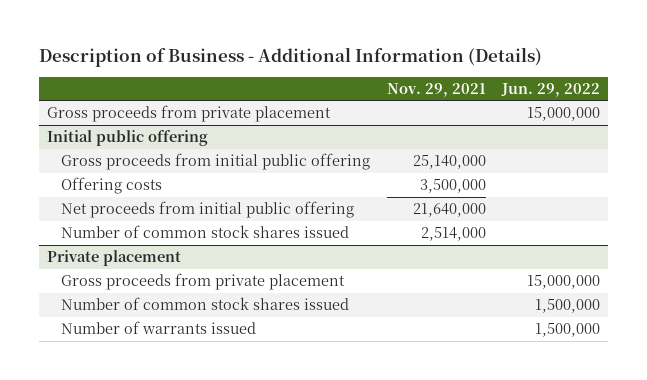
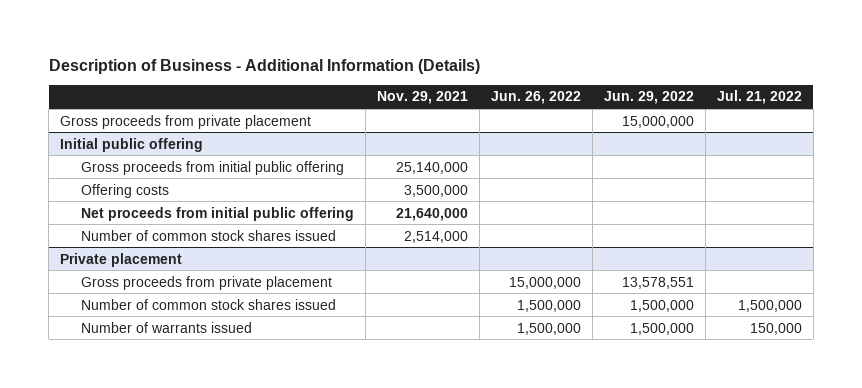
none -> [490,91,581,105] Jun. 26, 2022
none -> [716,90,802,105] Jul. 21, 2022
[526,275,600,290] 15,000,000 -> [621,276,694,289] 13,578,551

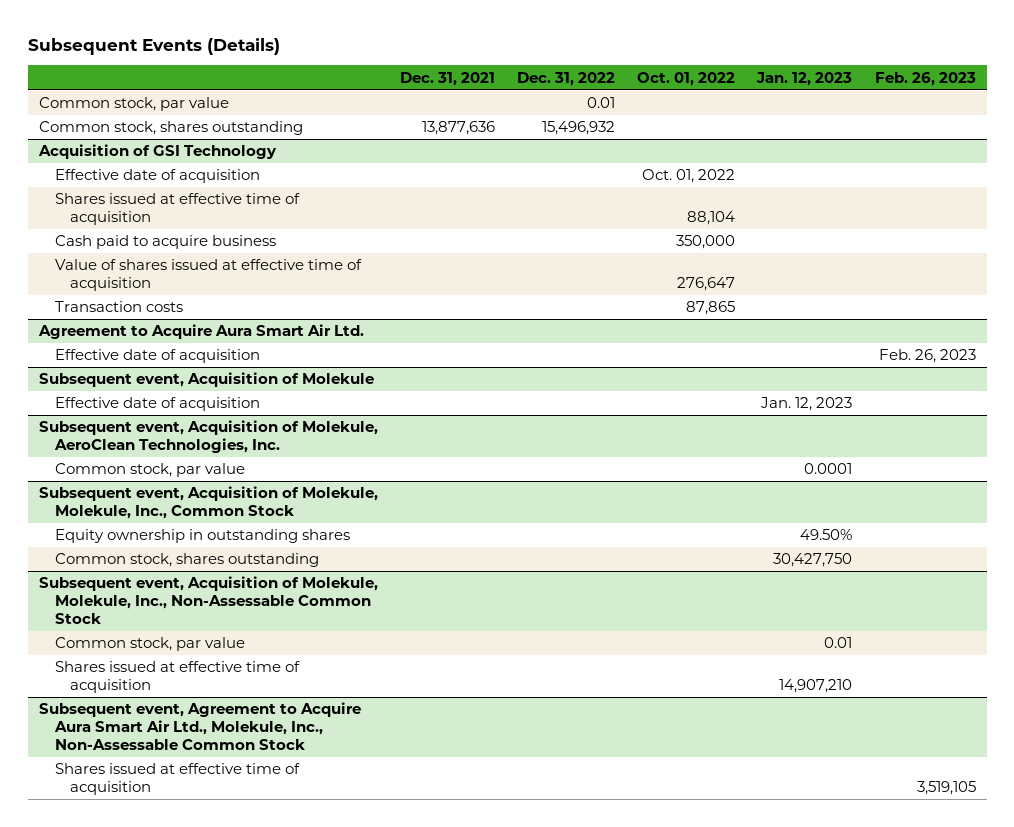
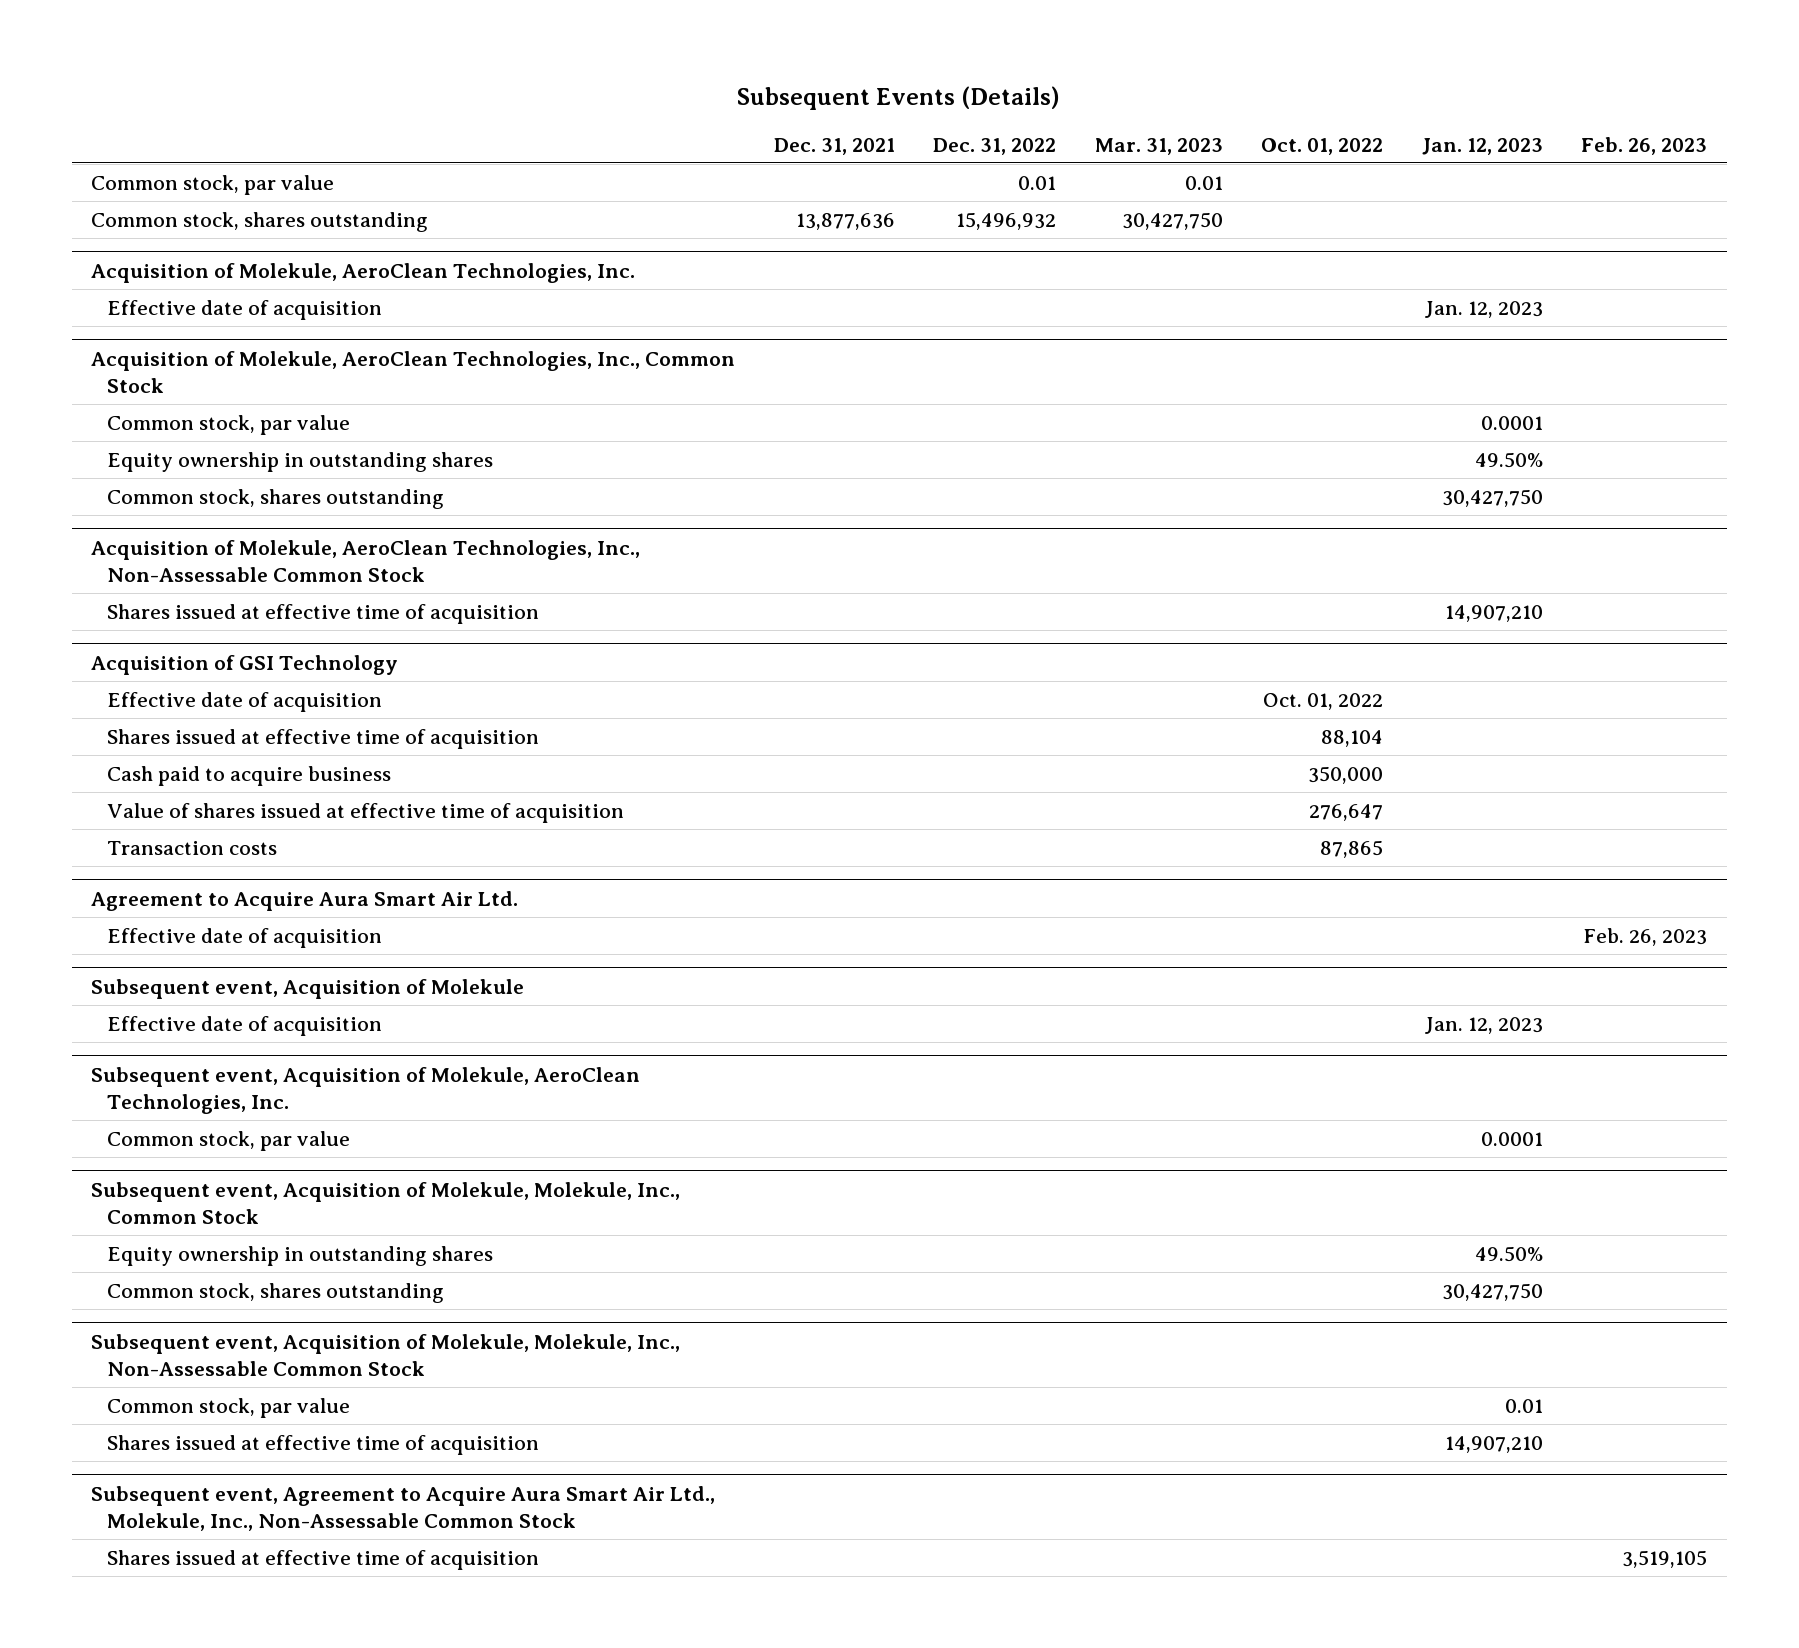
none -> [1094,137,1223,155] Mar. 31, 2023
none -> [91,262,636,283] Acquisition of Molekule, AeroClean Technologies, Inc.
none -> [106,299,382,320] Effective date of acquisition
none -> [91,350,736,393] Acquisition of Molekule, AeroClean Technologies, Inc., Common Stock
none -> [106,414,350,435] Common stock, par value
none -> [106,451,493,472] Equity ownership in outstanding shares
none -> [106,488,444,509] Common stock, shares outstanding
none -> [91,539,641,582] Acquisition of Molekule, AeroClean Technologies, Inc., Non-Assessable Common Stock
none -> [106,603,539,624] Shares issued at effective time of acquisition

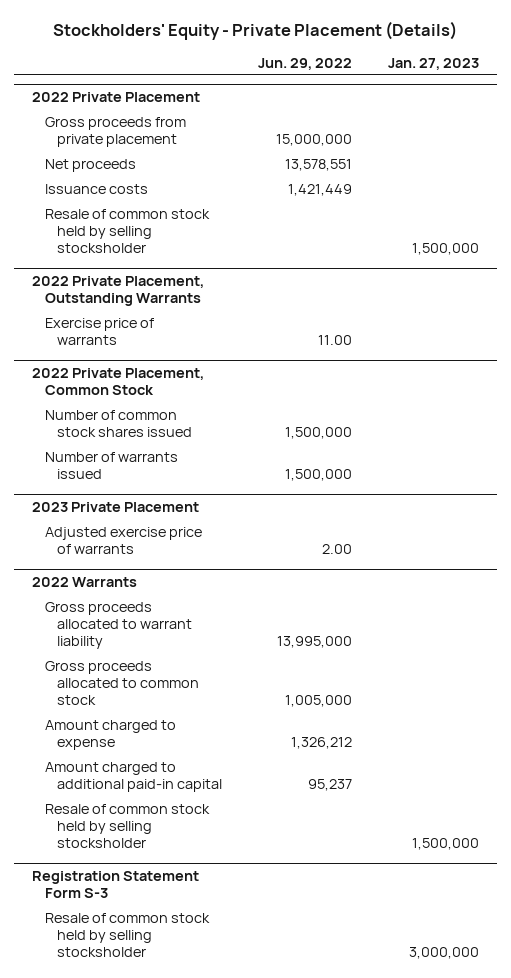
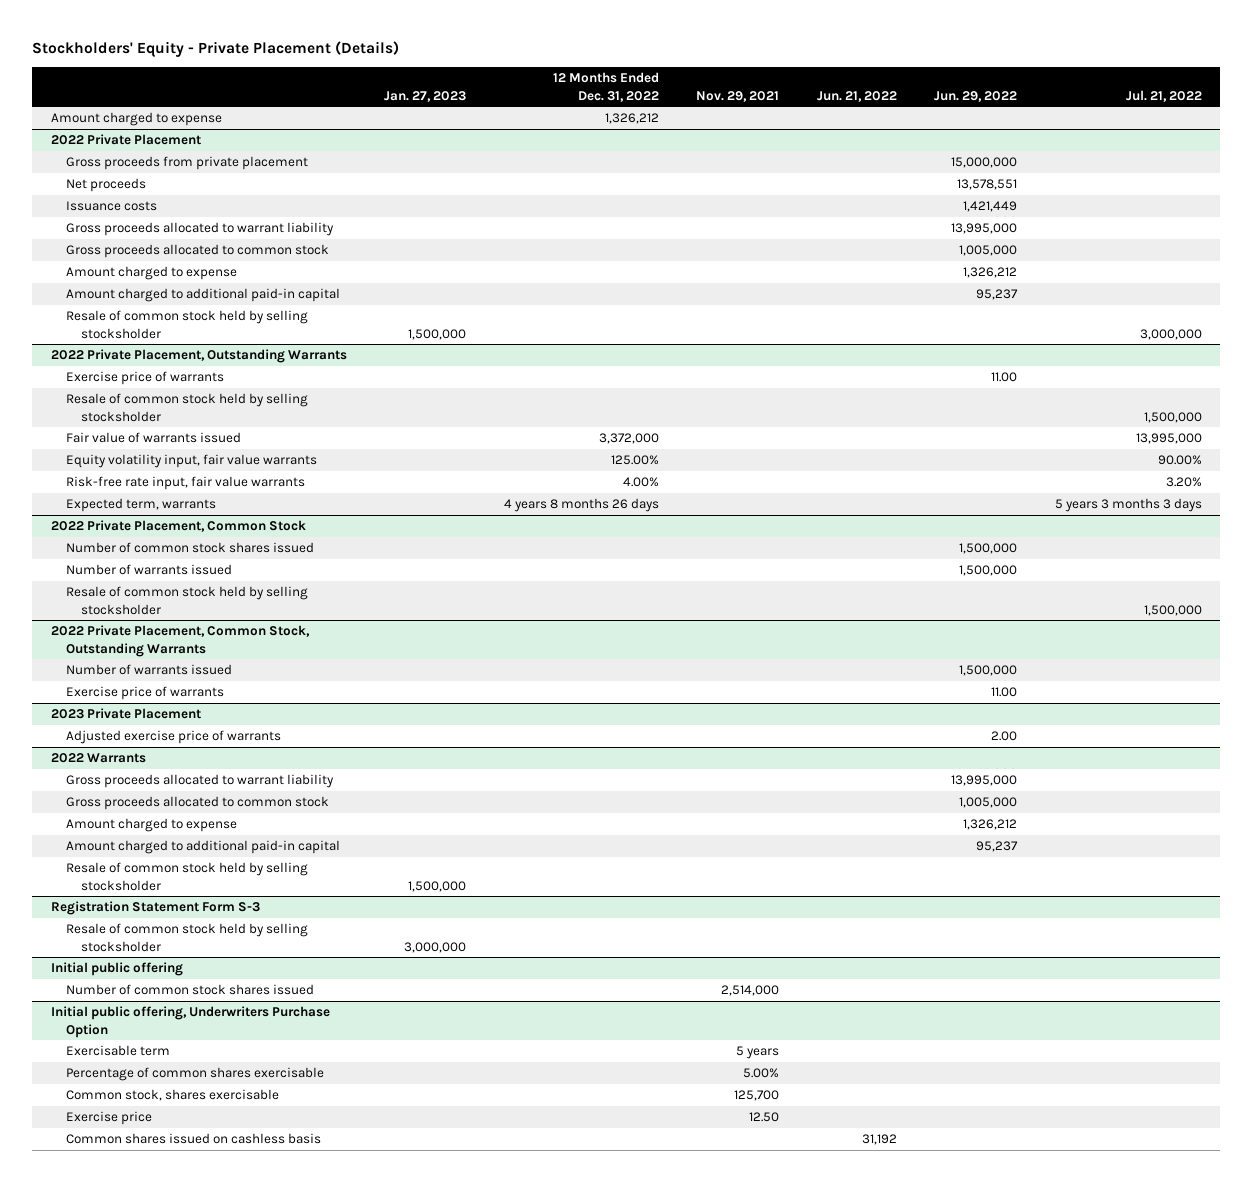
none -> [552,71,659,102] 12 Months Ended Dec. 31, 2022
none -> [696,90,780,102] Nov. 29, 2021
none -> [816,90,897,102] Jun. 21, 2022
none -> [1125,89,1202,102] Jul. 21, 2022
none -> [50,112,222,127] Amount charged to expense
none -> [66,222,335,237] Gross proceeds allocated to warrant liability
none -> [66,244,330,259] Gross proceeds allocated to common stock
none -> [66,266,238,281] Amount charged to expense
none -> [66,288,341,303] Amount charged to additional paid-in capital
none -> [66,393,309,422] Resale of common stock held by selling stocksholder
none -> [66,432,242,444] Fair value of warrants issued
none -> [66,454,318,469] Equity volatility input, fair value warrants
none -> [66,476,306,491] Risk-free rate input, fair value warrants
none -> [66,498,217,513] Expected term, warrants
none -> [66,586,309,615] Resale of common stock held by selling stocksholder
none -> [50,625,310,657] 2022 Private Placement, Common Stock, Outstanding Warrants
none -> [66,664,233,676] Number of warrants issued
none -> [66,686,225,701] Exercise price of warrants
none -> [50,962,183,977] Initial public offering
none -> [66,984,315,996] Number of common stock shares issued
none -> [50,1006,330,1038] Initial public offering, Underwriters Purchase Option
none -> [66,1045,171,1057] Exercisable term
none -> [66,1067,325,1082] Percentage of common shares exercisable
none -> [66,1089,280,1102] Common stock, shares exercisable
none -> [66,1111,153,1126] Exercise price
none -> [66,1133,322,1145] Common shares issued on cashless basis

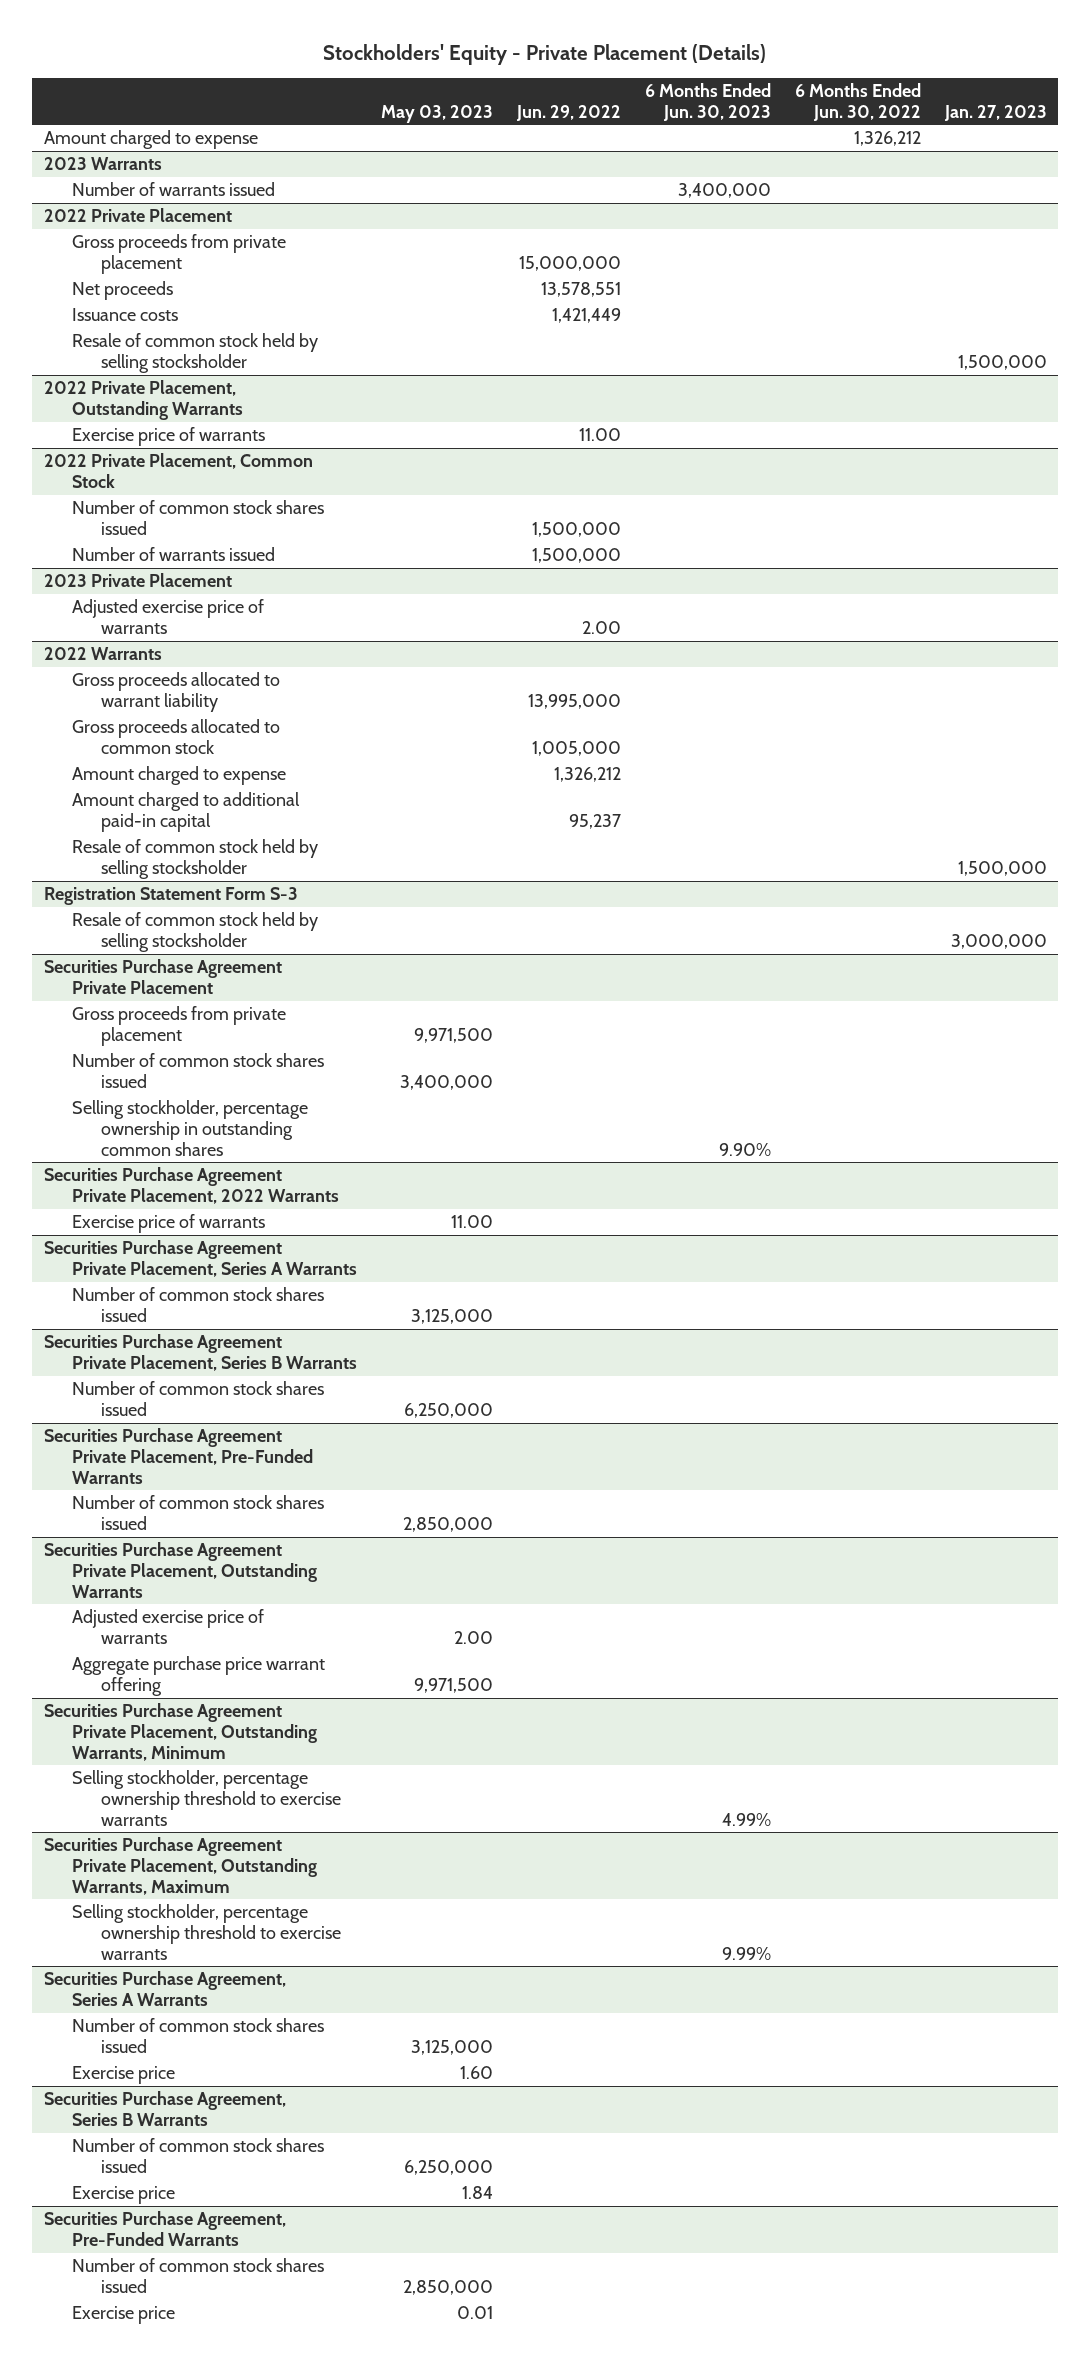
[552,71,659,102] 12 Months Ended Dec. 31, 2022 -> none
[696,90,780,102] Nov. 29, 2021 -> none
[816,90,897,102] Jun. 21, 2022 -> none
[1125,89,1202,102] Jul. 21, 2022 -> none
none -> [381,104,494,123] May 03, 2023
none -> [644,82,771,121] 6 Months Ended Jun. 30, 2023
none -> [794,82,921,121] 6 Months Ended Jun. 30, 2022
none -> [43,157,162,171] 2023 Warrants
none -> [72,182,276,197] Number of warrants issued
[66,222,335,237] Gross proceeds allocated to warrant liability -> none
[66,244,330,259] Gross proceeds allocated to common stock -> none
[66,266,238,281] Amount charged to expense -> none
[66,288,341,303] Amount charged to additional paid-in capital -> none
[66,393,309,422] Resale of common stock held by selling stocksholder -> none
[66,432,242,444] Fair value of warrants issued -> none
[66,454,318,469] Equity volatility input, fair value warrants -> none
[66,476,306,491] Risk-free rate input, fair value warrants -> none
[66,498,217,513] Expected term, warrants -> none
[66,586,309,615] Resale of common stock held by selling stocksholder -> none
[50,625,310,657] 2022 Private Placement, Common Stock, Outstanding Warrants -> none
[66,664,233,676] Number of warrants issued -> none
[66,686,225,701] Exercise price of warrants -> none
[50,962,183,977] Initial public offering -> none
[66,984,315,996] Number of common stock shares issued -> none
[50,1006,330,1038] Initial public offering, Underwriters Purchase Option -> none
[66,1045,171,1057] Exercisable term -> none
[66,1067,325,1082] Percentage of common shares exercisable -> none
[66,1089,280,1102] Common stock, shares exercisable -> none
[66,1111,153,1126] Exercise price -> none
[66,1133,322,1145] Common shares issued on cashless basis -> none
none -> [43,959,282,994] Securities Purchase Agreement Private Placement
none -> [72,1006,287,1046] Gross proceeds from private placement
none -> [72,1053,325,1088] Number of common stock shares issued
none -> [72,1100,309,1156] Selling stockholder, percentage ownership in outstanding common shares
none -> [43,1167,340,1204] Securities Purchase Agreement Private Placement, 2022 Warrants
none -> [72,1214,266,1234] Exercise price of warrants
none -> [43,1240,358,1277] Securities Purchase Agreement Private Placement, Series A Warrants
none -> [72,1287,325,1322] Number of common stock shares issued
none -> [43,1334,358,1371] Securities Purchase Agreement Private Placement, Series B Warrants
none -> [72,1381,325,1416] Number of common stock shares issued
none -> [43,1428,314,1484] Securities Purchase Agreement Private Placement, Pre-Funded Warrants
none -> [72,1495,325,1530] Number of common stock shares issued
none -> [43,1542,318,1598] Securities Purchase Agreement Private Placement, Outstanding Warrants
none -> [72,1609,265,1644] Adjusted exercise price of warrants
none -> [72,1656,326,1696] Aggregate purchase price warrant offering
none -> [43,1703,318,1761] Securities Purchase Agreement Private Placement, Outstanding Warrants, Minimum
none -> [72,1770,341,1826] Selling stockholder, percentage ownership threshold to exercise warrants
none -> [43,1837,318,1895] Securities Purchase Agreement Private Placement, Outstanding Warrants, Maximum
none -> [72,1904,341,1960] Selling stockholder, percentage ownership threshold to exercise warrants
none -> [43,1971,286,2006] Securities Purchase Agreement, Series A Warrants
none -> [72,2018,325,2053] Number of common stock shares issued
none -> [72,2066,176,2085] Exercise price
none -> [43,2091,286,2126] Securities Purchase Agreement, Series B Warrants
none -> [72,2138,325,2173] Number of common stock shares issued
none -> [72,2186,176,2205] Exercise price
none -> [43,2211,286,2246] Securities Purchase Agreement, Pre-Funded Warrants
none -> [72,2258,325,2293] Number of common stock shares issued
none -> [72,2306,176,2325] Exercise price

